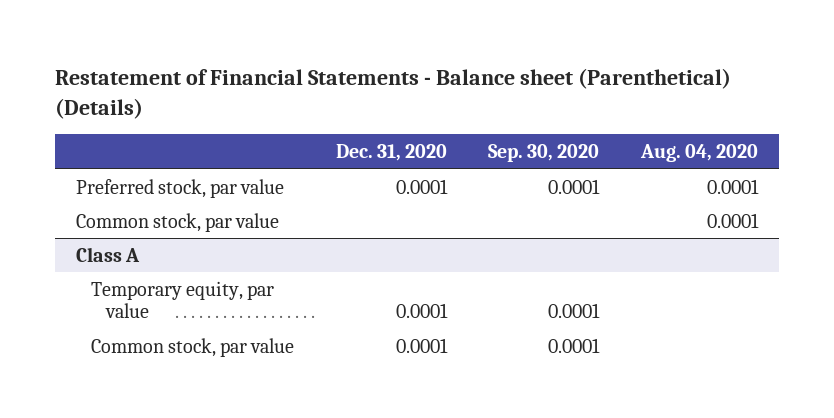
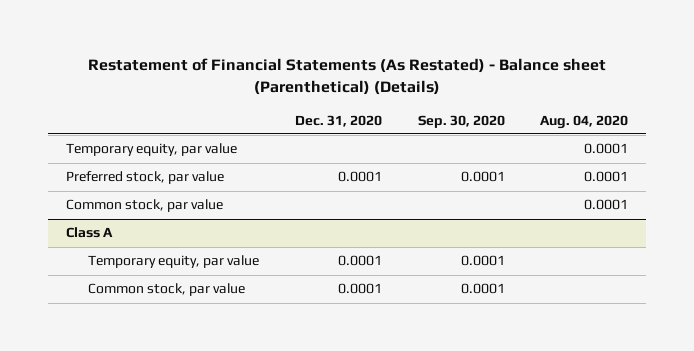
[55,68,732,120] Restatement of Financial Statements - Balance sheet (Parenthetical) (Details) -> [88,58,607,96] Restatement of Financial Statements (As Restated) - Balance sheet (Parenthetical) (Details)
none -> [65,143,237,157] Temporary equity, par value

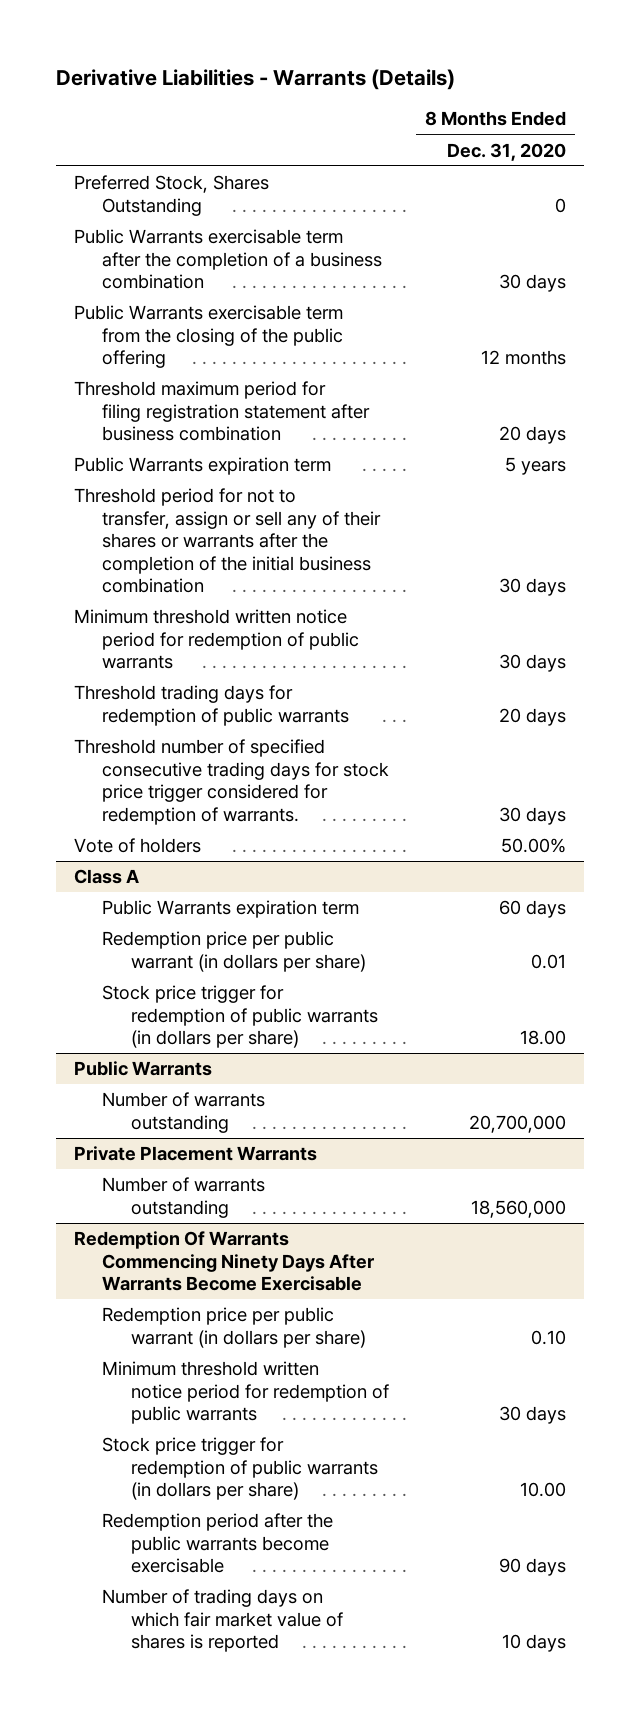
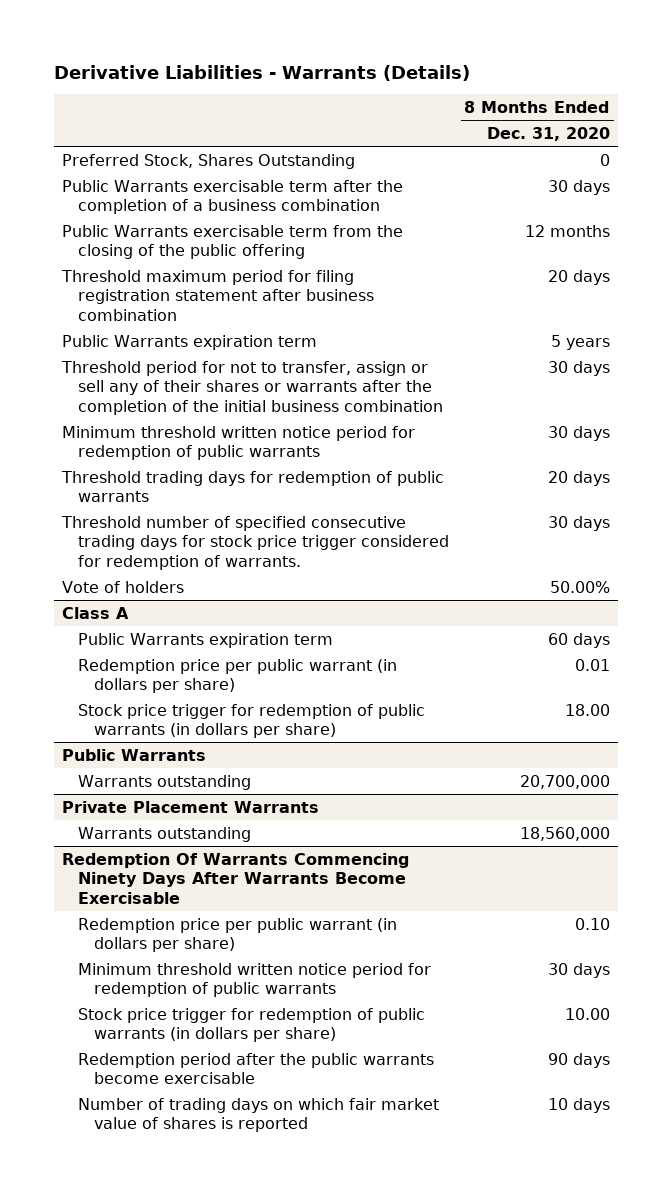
[102,1092,266,1133] Number of warrants outstanding -> [77,774,251,790] Warrants outstanding
[102,1177,266,1218] Number of warrants outstanding -> [77,826,251,842] Warrants outstanding

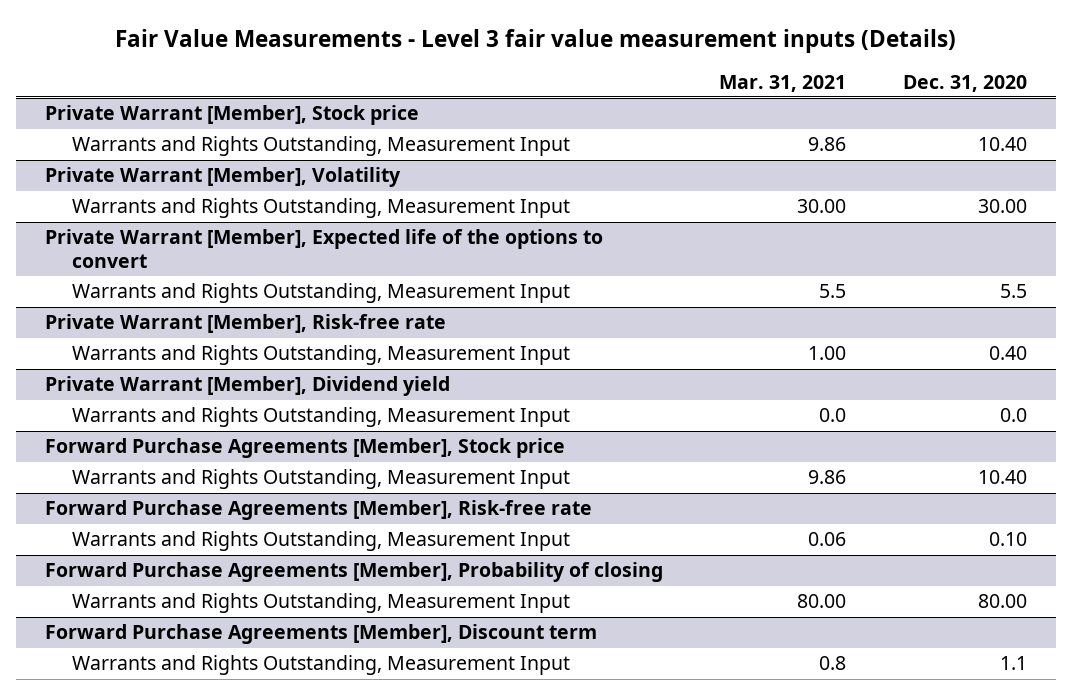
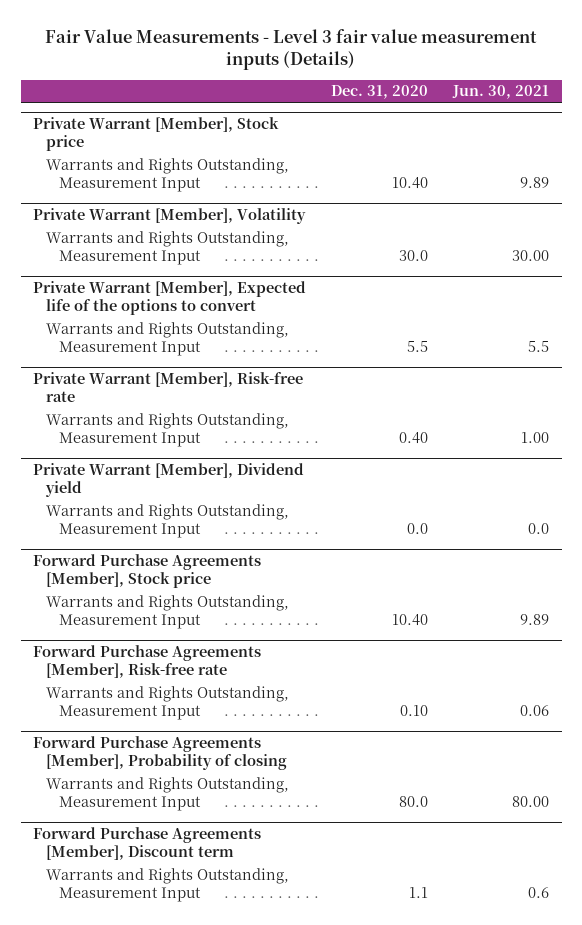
[719,74,847,92] Mar. 31, 2021 -> none
none -> [452,85,550,100] Jun. 30, 2021
[978,199,1028,214] 30.00 -> [399,249,429,261] 30.0
[978,594,1028,609] 80.00 -> [399,795,429,807] 80.0

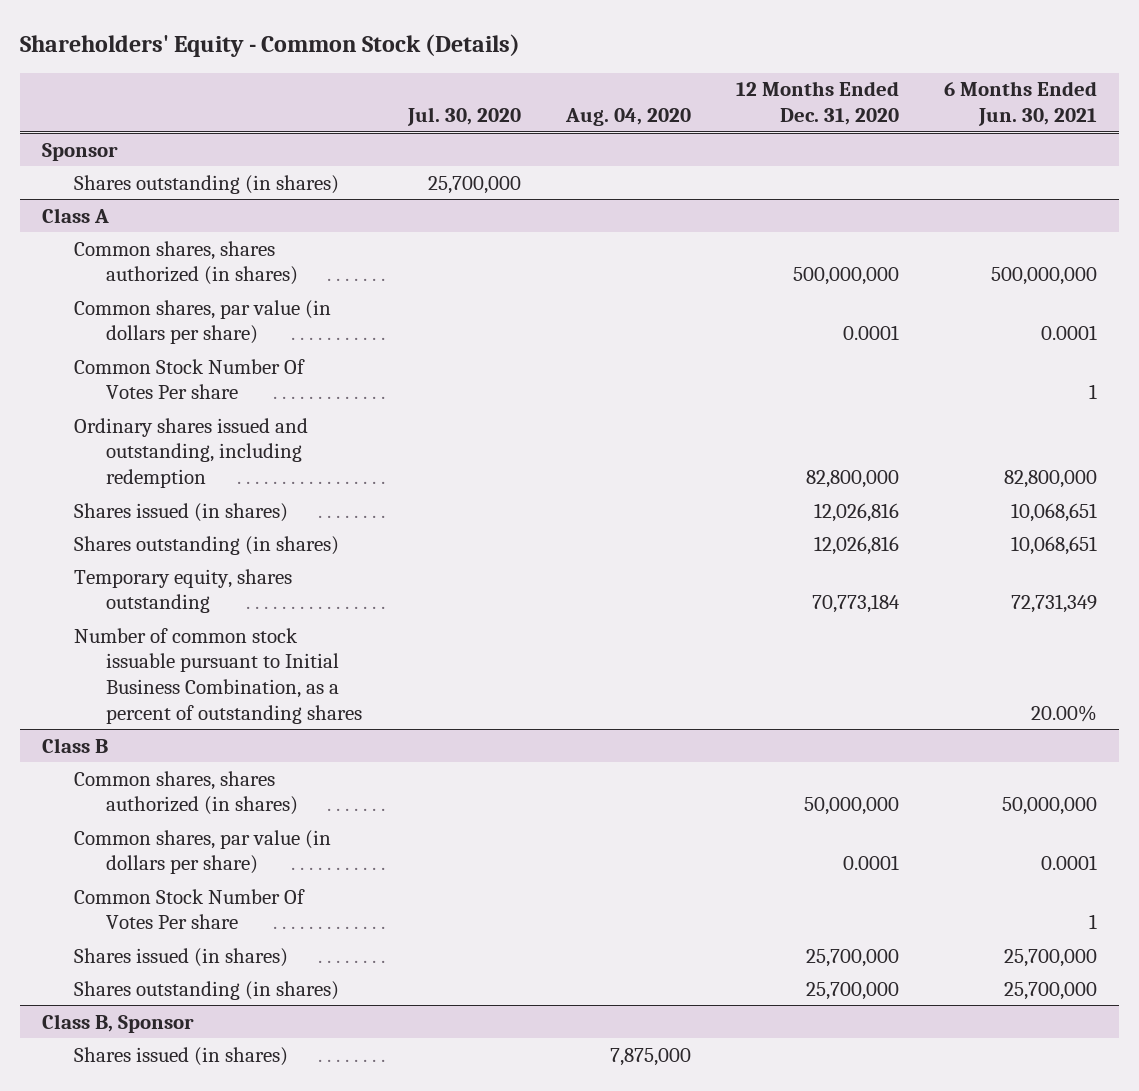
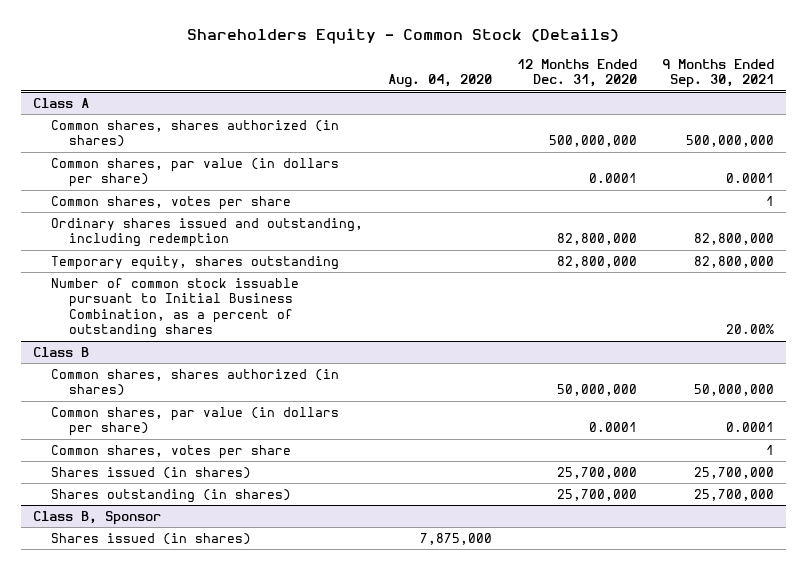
[19,33,520,57] Shareholders' Equity - Common Stock (Details) -> [187,28,620,45] Shareholders Equity - Common Stock (Details)
[406,107,521,127] Jul. 30, 2020 -> none
[943,81,1097,127] 6 Months Ended Jun. 30, 2021 -> none
none -> [661,58,774,89] 9 Months Ended Sep. 30, 2021
[42,142,119,161] Sponsor -> none
[74,174,340,194] Shares outstanding (in shares) -> none
[74,358,306,400] Common Stock Number Of Votes Per share -> [50,195,291,210] Common shares, votes per share
[74,502,289,522] Shares issued (in shares) -> none
[74,535,340,555] Shares outstanding (in shares) -> none
[811,594,900,614] 70,773,184 -> [556,255,637,268] 82,800,000
[74,888,306,930] Common Stock Number Of Votes Per share -> [50,444,291,459] Common shares, votes per share

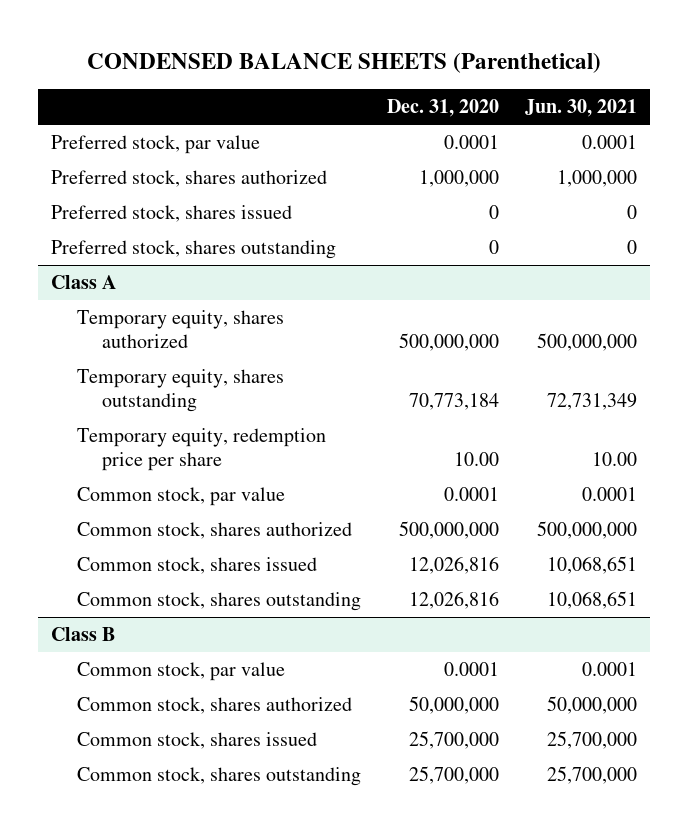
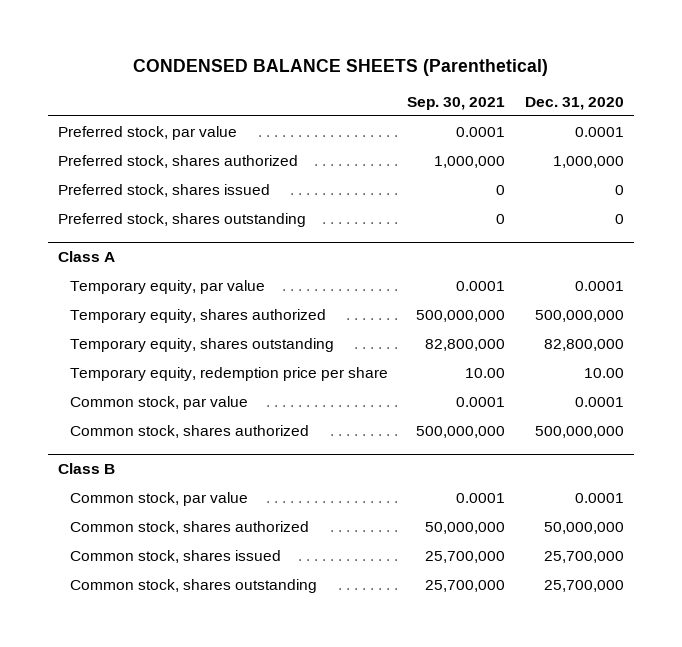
[524,99,637,118] Jun. 30, 2021 -> none
none -> [407,96,506,110] Sep. 30, 2021
none -> [69,279,265,294] Temporary equity, par value
[408,393,499,411] 70,773,184 -> [543,338,624,351] 82,800,000
[76,557,317,575] Common stock, shares issued -> none
[76,592,361,612] Common stock, shares outstanding -> none

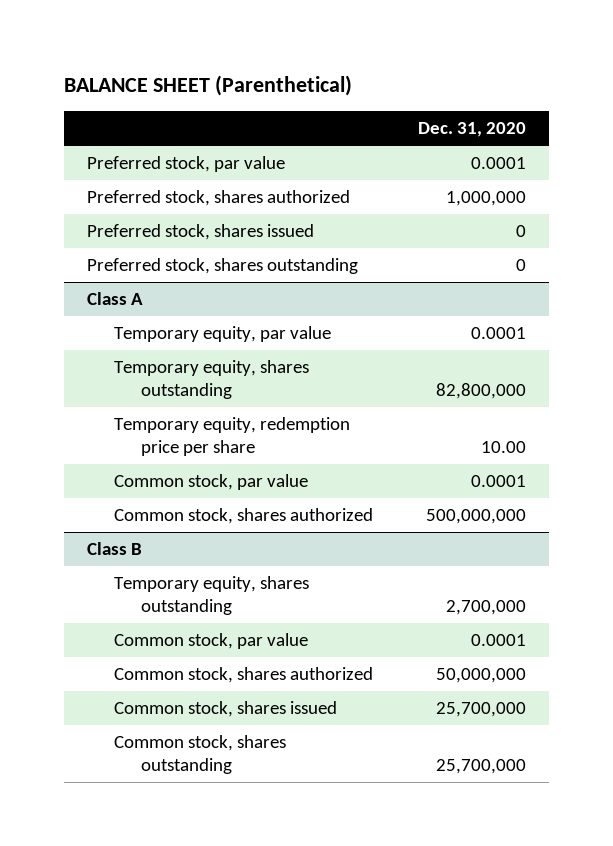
[132,58,548,76] CONDENSED BALANCE SHEETS (Parenthetical) -> [63,75,352,97] BALANCE SHEET (Parenthetical)
[407,96,506,110] Sep. 30, 2021 -> none
[69,308,326,323] Temporary equity, shares authorized -> none
none -> [113,576,309,615] Temporary equity, shares outstanding

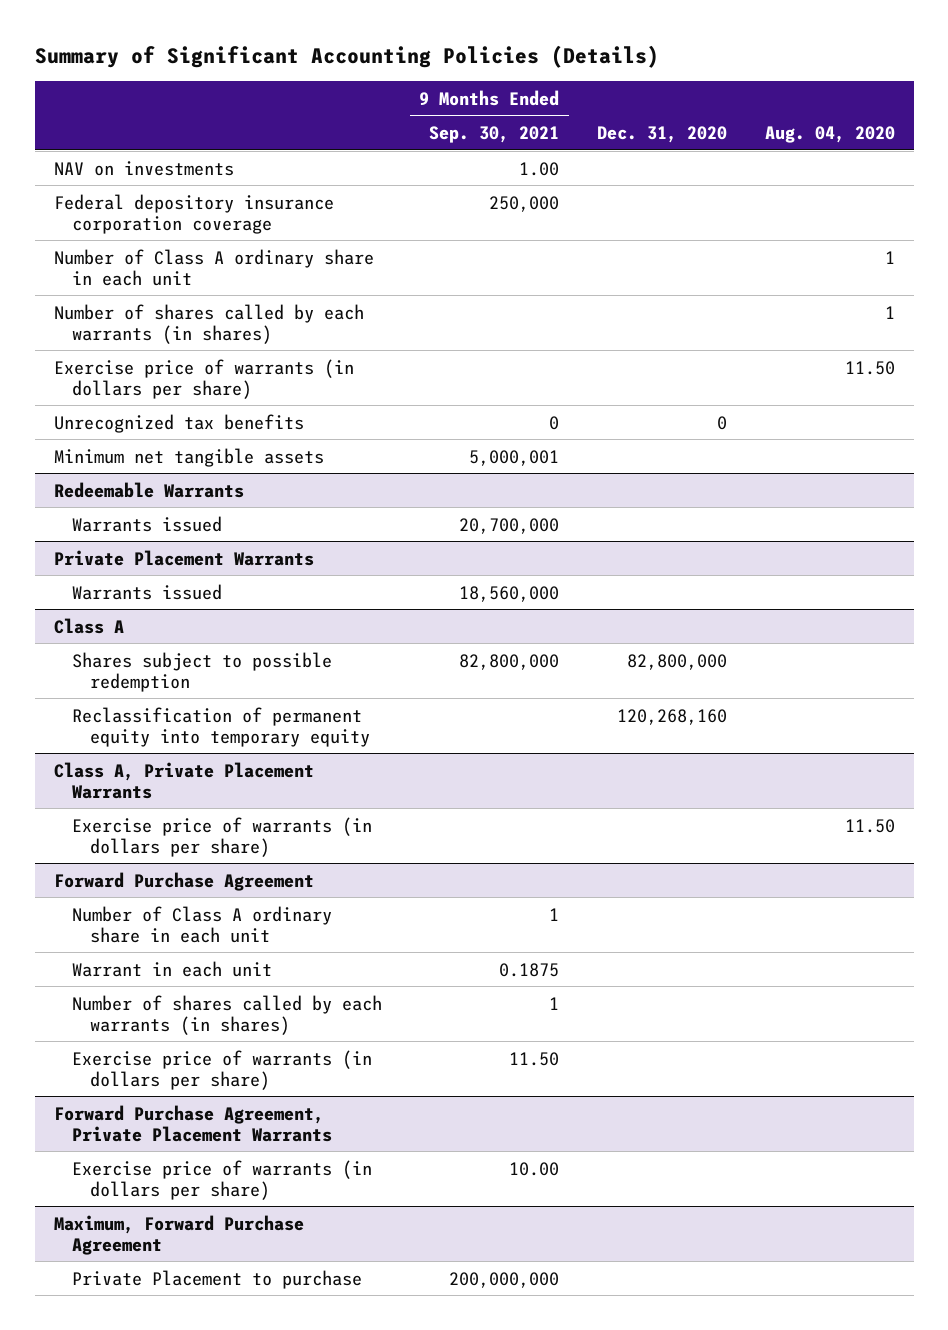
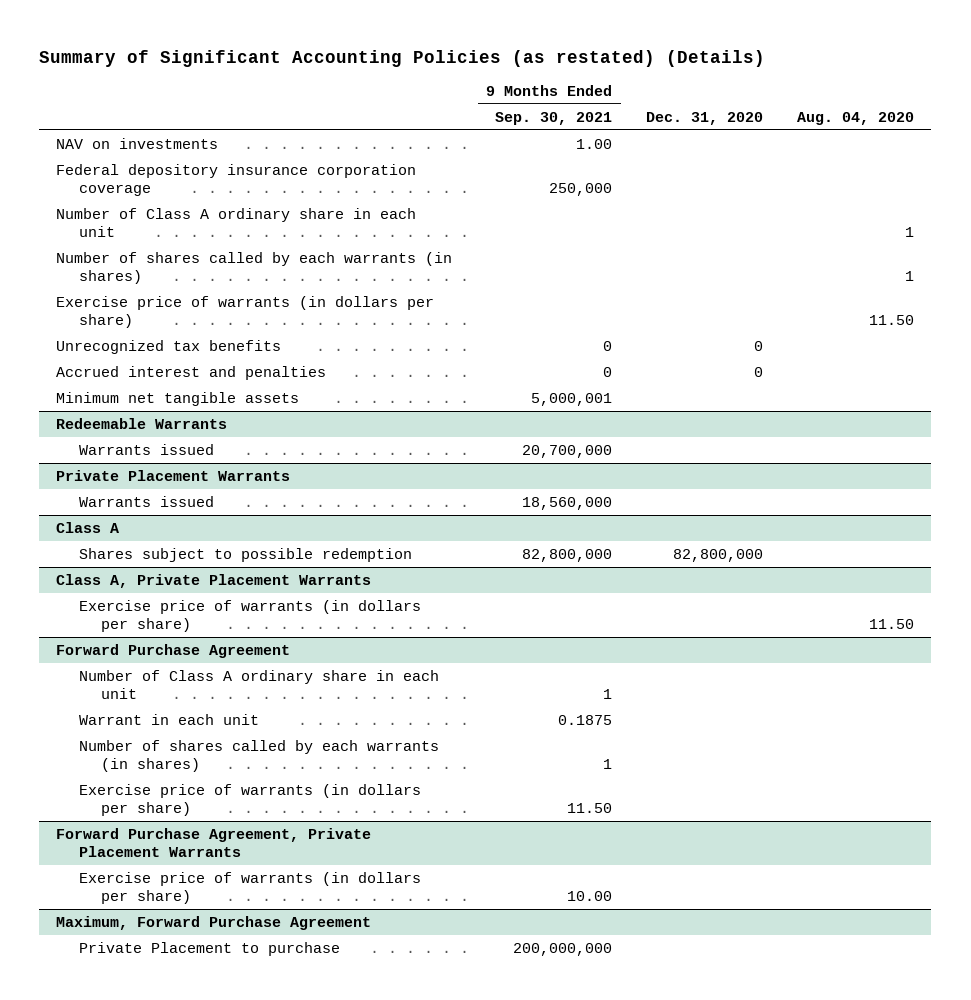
[34,45,659,69] Summary of Significant Accounting Policies (Details) -> [39,49,766,67] Summary of Significant Accounting Policies (as restated) (Details)
none -> [56,365,327,380] Accrued interest and penalties
[71,706,370,747] Reclassification of permanent equity into temporary equity -> none

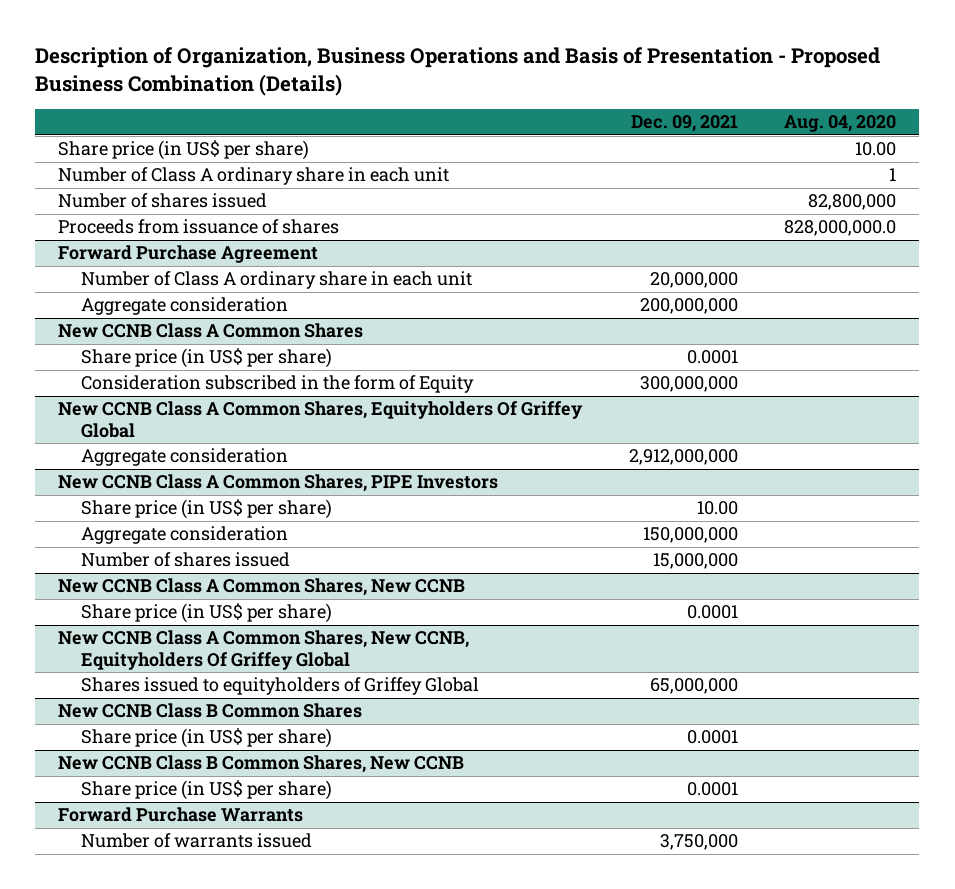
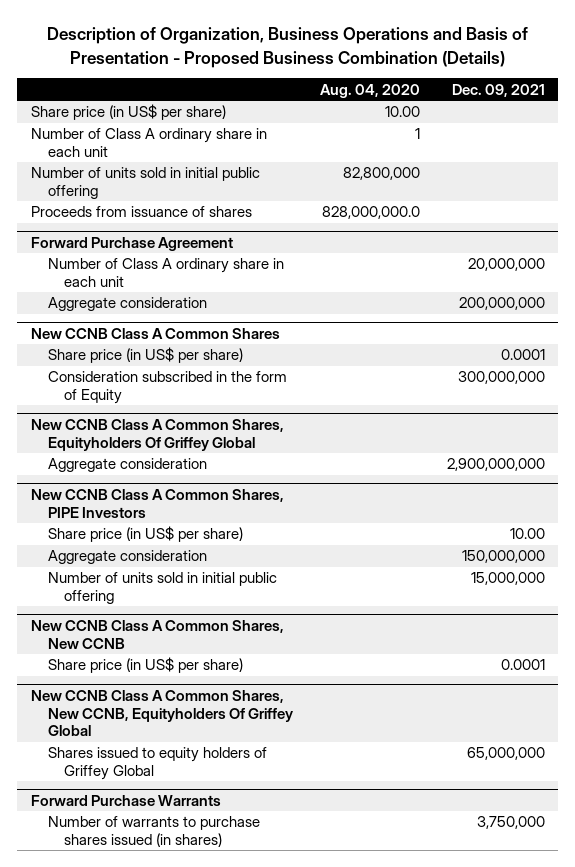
[58,193,268,209] Number of shares issued -> [30,167,260,199] Number of units sold in initial public offering
[628,449,738,466] 2,912,000,000 -> [446,458,545,472] 2,900,000,000
[81,552,291,568] Number of shares issued -> [47,572,277,604] Number of units sold in initial public offering
[58,703,363,719] New CCNB Class B Common Shares -> none
[81,728,333,749] Share price (in US$ per share) -> none
[58,755,465,774] New CCNB Class B Common Shares, New CCNB -> none
[81,780,333,801] Share price (in US$ per share) -> none
[81,677,480,696] Shares issued to equityholders of Griffey Global -> [47,747,267,780] Shares issued to equity holders of Griffey Global
[81,833,313,849] Number of warrants issued -> [47,816,260,847] Number of warrants to purchase shares issued (in shares)

